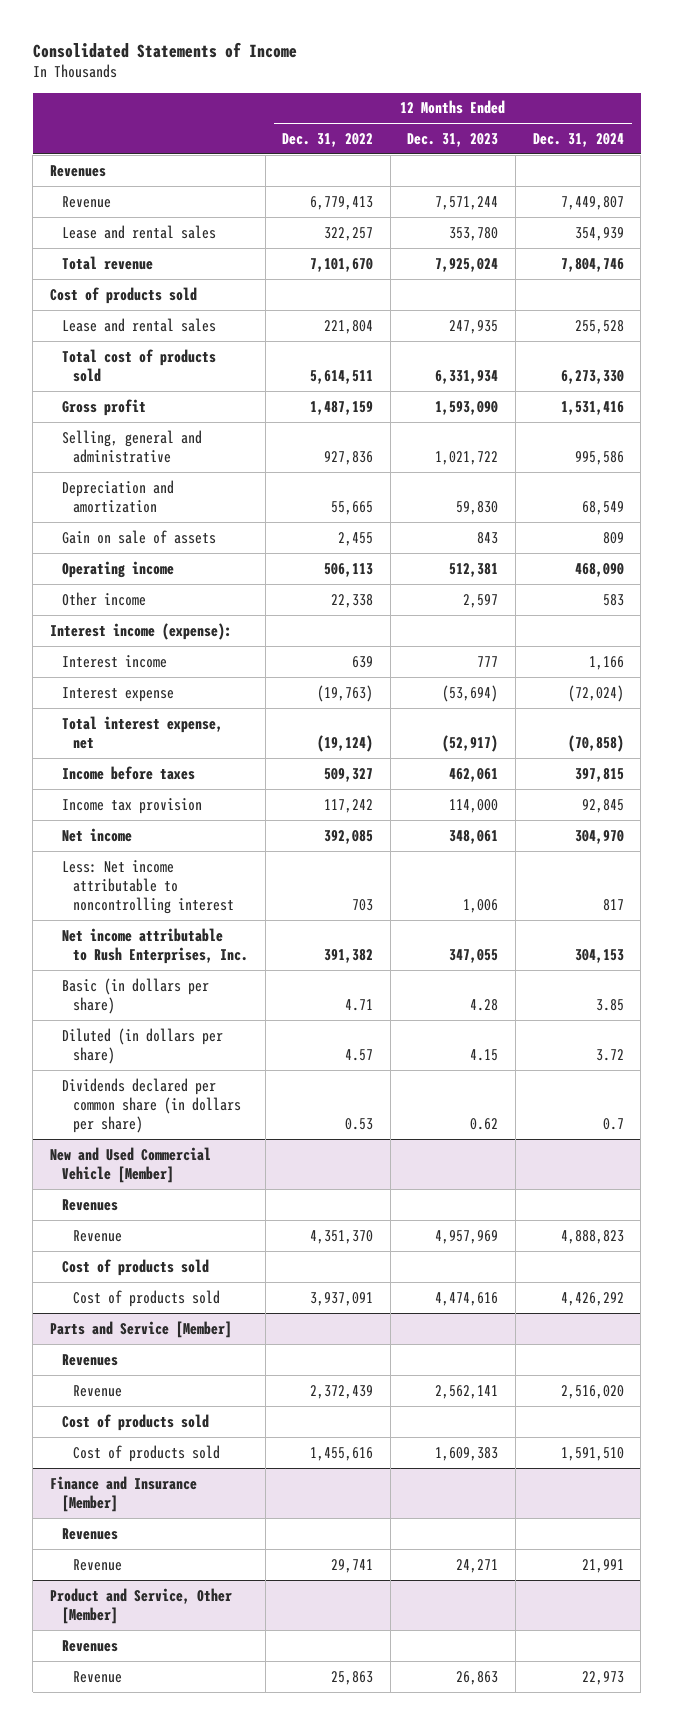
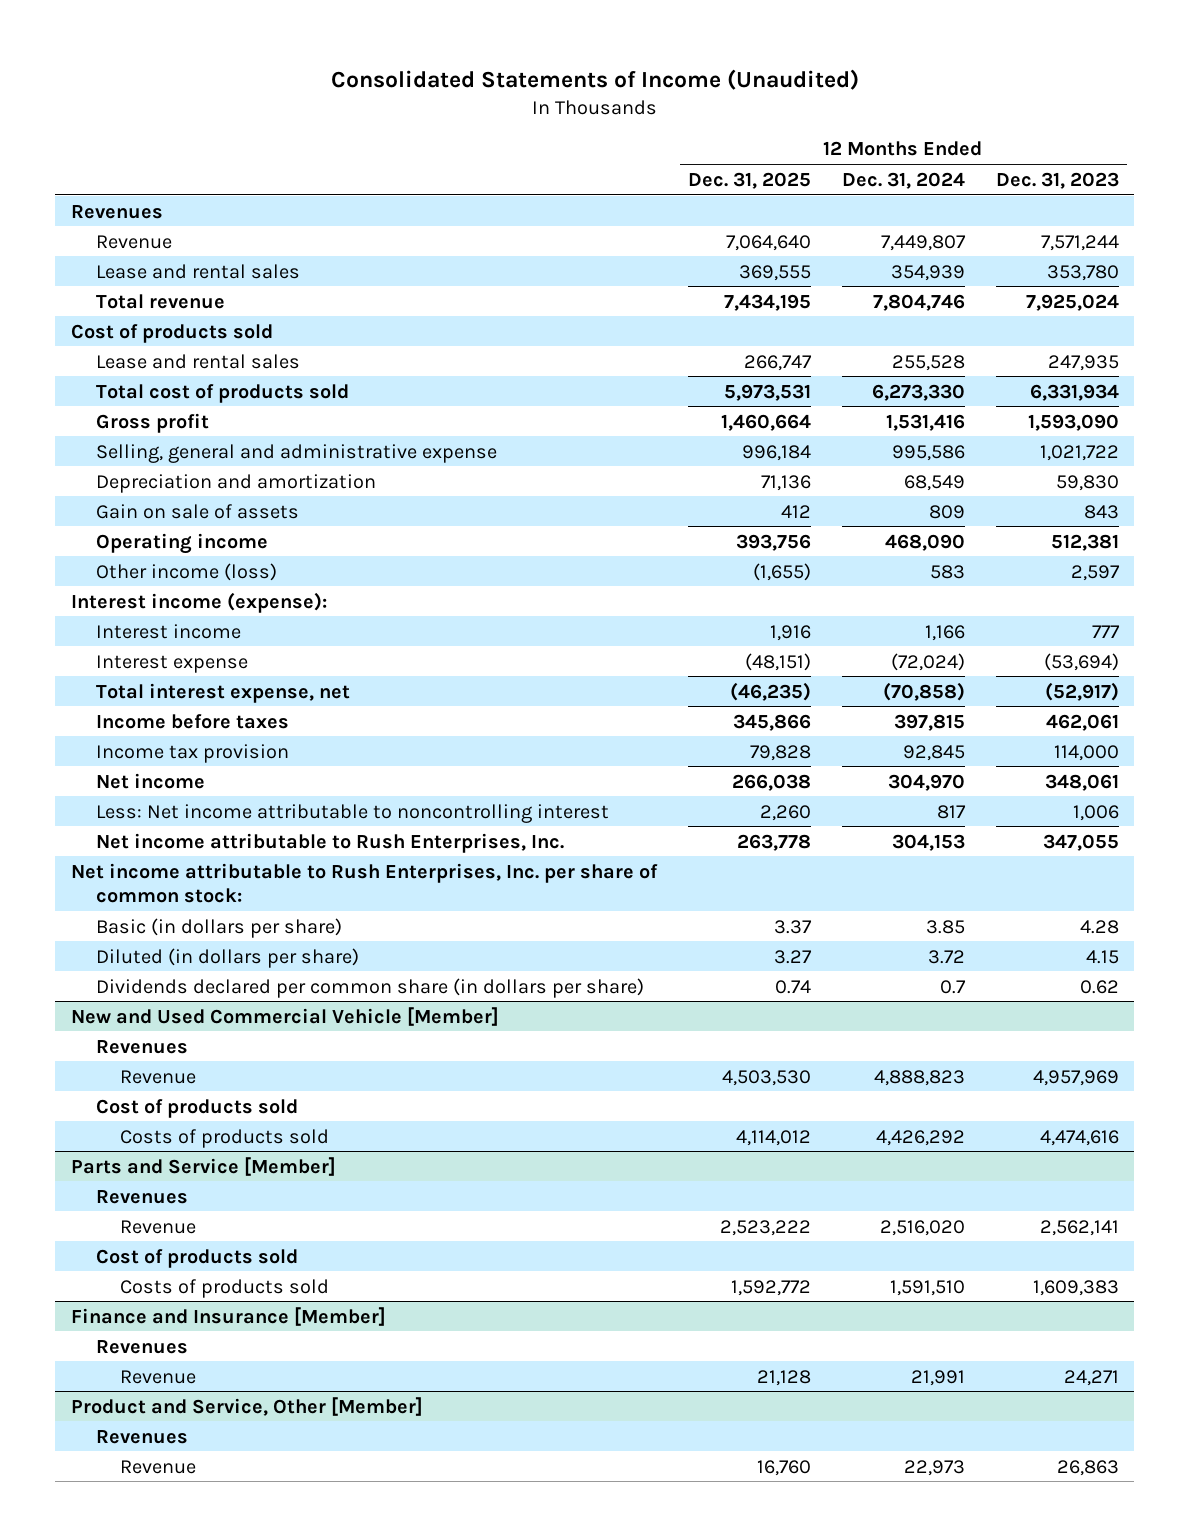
[32,41,297,58] Consolidated Statements of Income -> [330,68,859,90] Consolidated Statements of Income (Unaudited)
[282,132,374,147] Dec. 31, 2022 -> none
none -> [687,171,811,189] Dec. 31, 2025
[61,429,202,463] Selling, general and administrative -> [95,443,497,463] Selling, general and administrative expense
[61,591,146,606] Other income -> [95,562,277,581] Other income (loss)
none -> [70,862,658,903] Net income attributable to Rush Enterprises, Inc. per share of common stock:
[73,1289,221,1307] Cost of products sold -> [120,1128,330,1148] Costs of products sold
[73,1444,221,1462] Cost of products sold -> [120,1278,330,1298] Costs of products sold

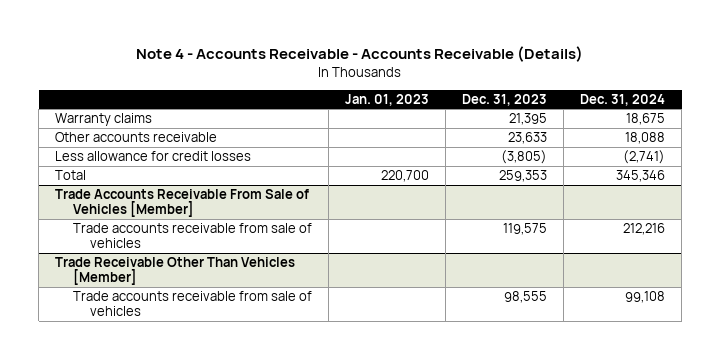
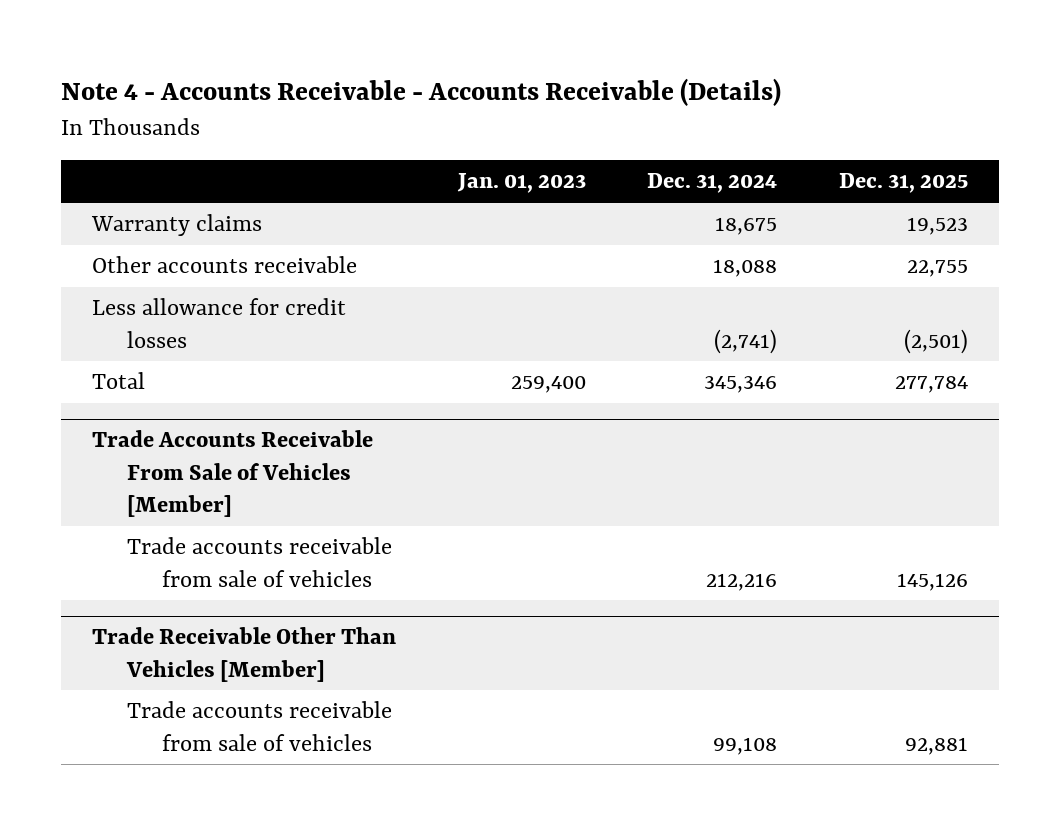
[462,93,548,106] Dec. 31, 2023 -> none
none -> [839,173,969,194] Dec. 31, 2025
[380,170,429,183] 220,700 -> [510,376,586,394] 259,400

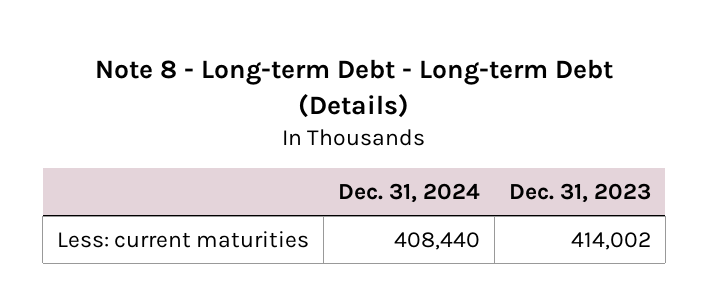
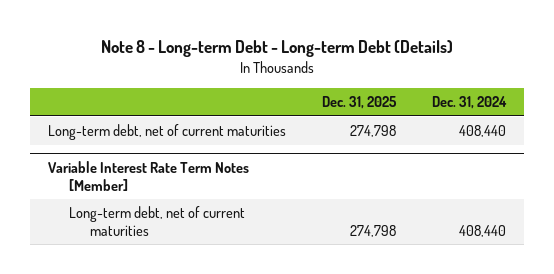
[508,182,651,203] Dec. 31, 2023 -> none
none -> [322,96,398,110] Dec. 31, 2025
[57,230,310,248] Less: current maturities -> [48,124,287,141] Long-term debt, net of current maturities
none -> [48,161,250,191] Variable Interest Rate Term Notes [Member]
none -> [69,206,246,236] Long-term debt, net of current maturities

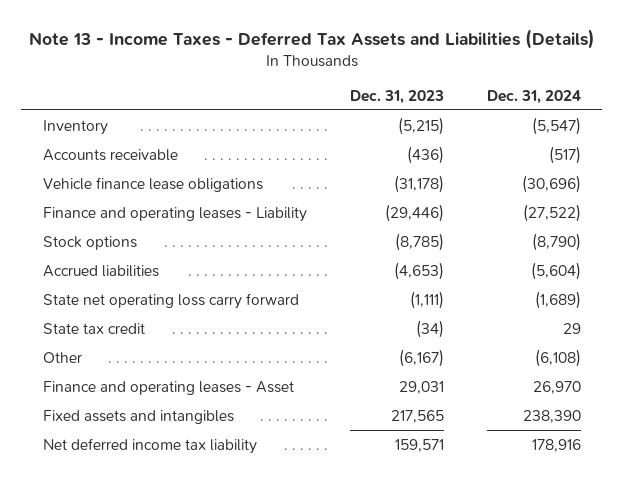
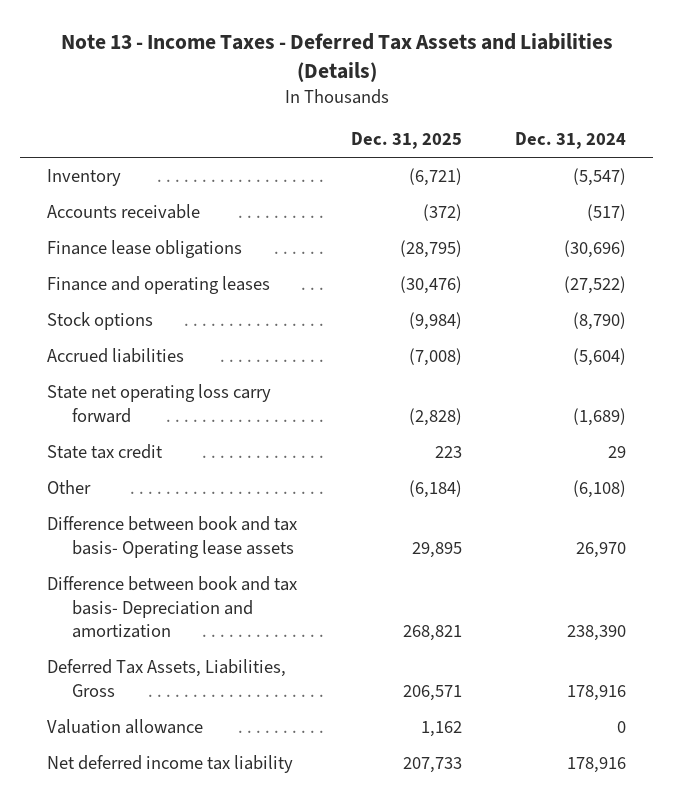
[349,89,444,104] Dec. 31, 2023 -> none
none -> [350,132,462,150] Dec. 31, 2025
[42,176,263,192] Vehicle finance lease obligations -> [47,240,243,259] Finance lease obligations
[42,206,307,222] Finance and operating leases - Liability -> [47,276,271,295] Finance and operating leases
[42,380,294,395] Finance and operating leases - Asset -> [47,516,298,558] Difference between book and tax basis- Operating lease assets
[42,409,234,424] Fixed assets and intangibles -> [47,576,298,639] Difference between book and tax basis- Depreciation and amortization
none -> [47,659,287,697] Deferred Tax Assets, Liabilities, Gross
none -> [47,719,204,735] Valuation allowance

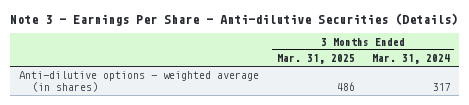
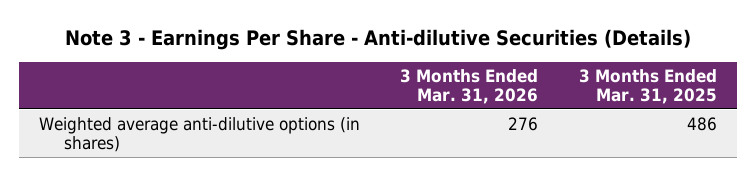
[371,54,450,65] Mar. 31, 2024 -> none
none -> [400,68,539,105] 3 Months Ended Mar. 31, 2026
[19,71,260,92] Anti-dilutive options - weighted average (in shares) -> [39,116,361,153] Weighted average anti-dilutive options (in shares)

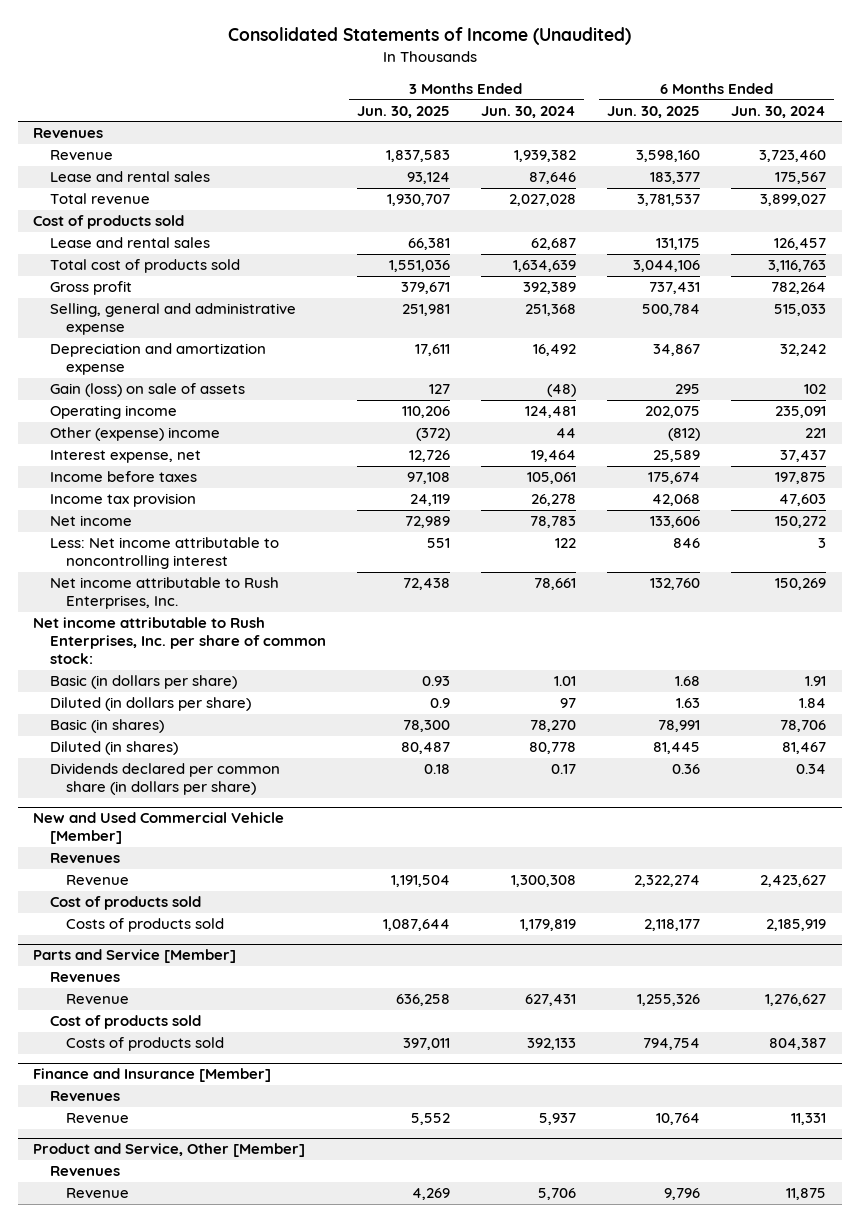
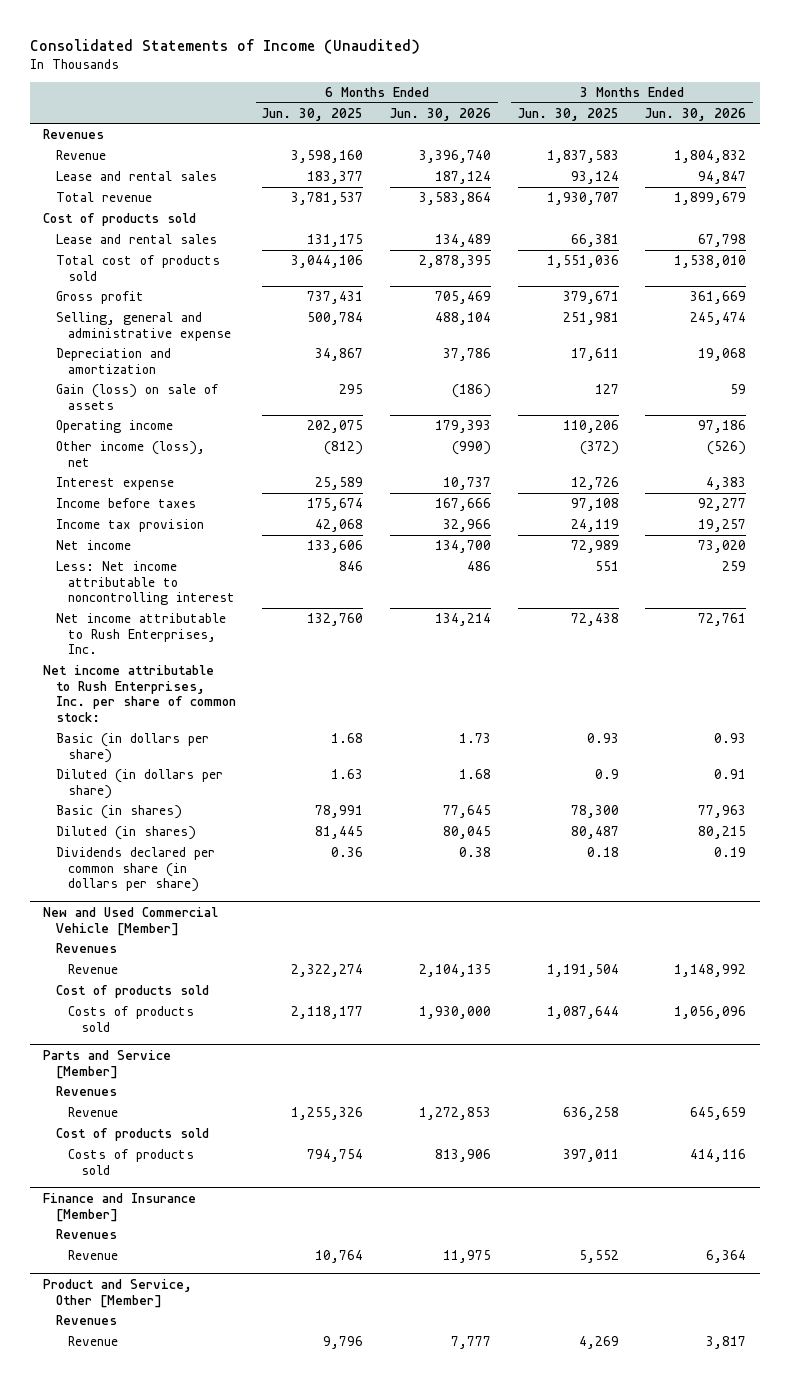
[480,105,576,118] Jun. 30, 2024 -> none
[731,105,827,118] Jun. 30, 2024 -> none
none -> [389,107,491,121] Jun. 30, 2026
none -> [645,107,747,121] Jun. 30, 2026
[49,343,266,376] Depreciation and amortization expense -> [55,347,171,374] Depreciation and amortization
[49,427,220,442] Other (expense) income -> [55,440,205,467] Other income (loss), net
[49,450,201,464] Interest expense, net -> [55,476,174,490] Interest expense

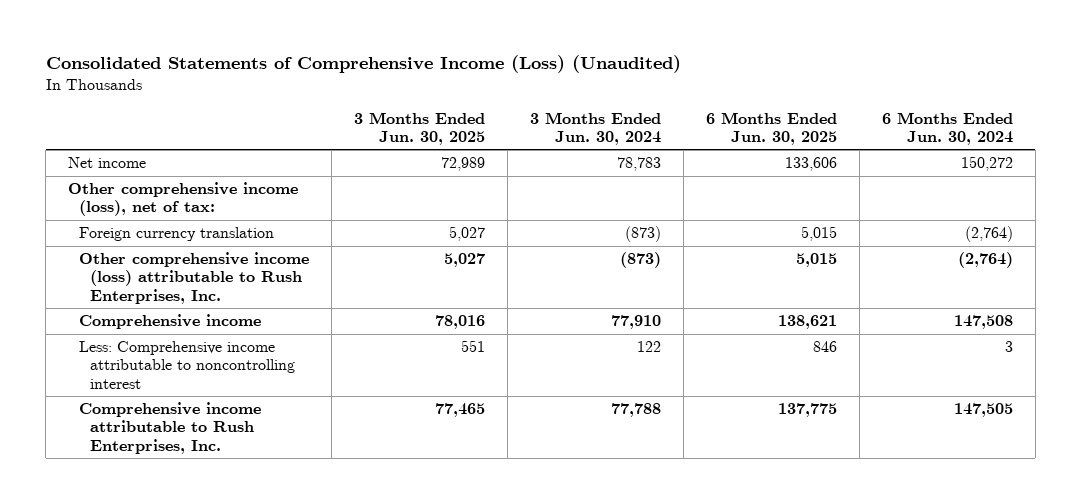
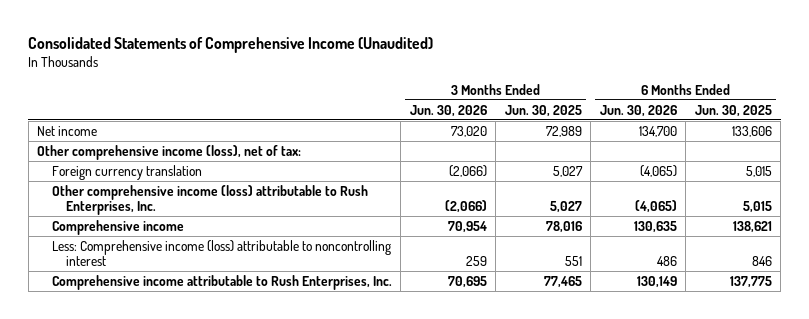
[45,55,681,74] Consolidated Statements of Comprehensive Income (Loss) (Unaudited) -> [28,36,434,53] Consolidated Statements of Comprehensive Income (Unaudited)
[529,111,661,145] 3 Months Ended Jun. 30, 2024 -> none
[881,111,1013,145] 6 Months Ended Jun. 30, 2024 -> none
none -> [409,104,487,117] Jun. 30, 2026
none -> [599,104,677,117] Jun. 30, 2026
[79,341,295,389] Less: Comprehensive income attributable to noncontrolling interest -> [51,239,391,267] Less: Comprehensive income (loss) attributable to noncontrolling interest

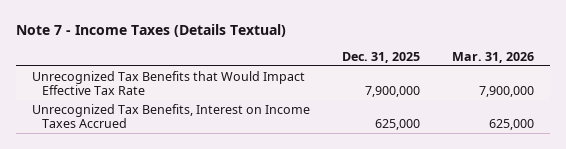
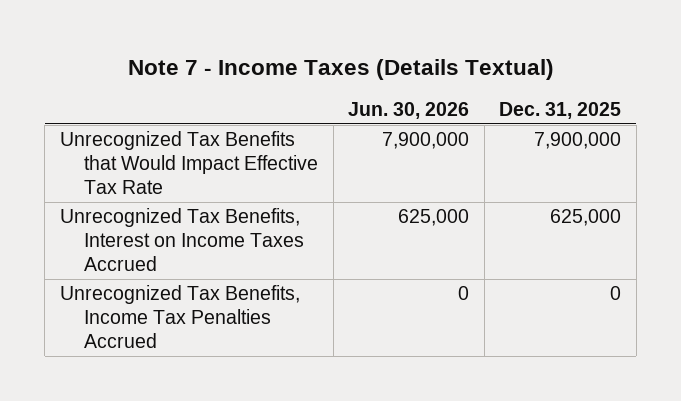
[452,51,535,63] Mar. 31, 2026 -> none
none -> [348,102,470,120] Jun. 30, 2026
none -> [59,285,300,349] Unrecognized Tax Benefits, Income Tax Penalties Accrued

